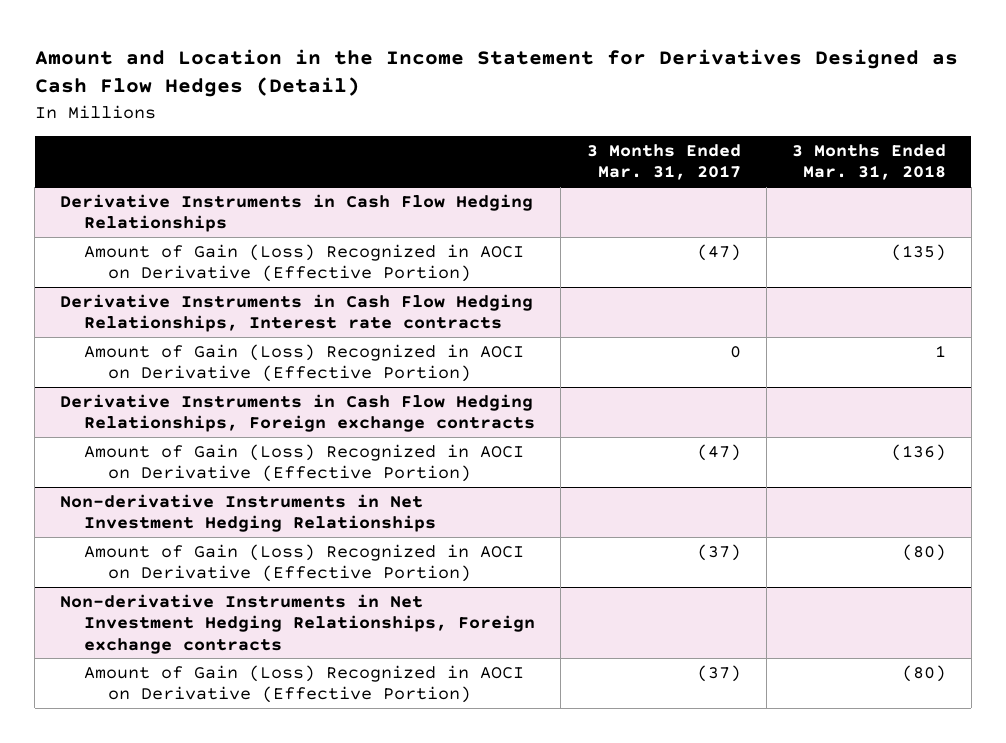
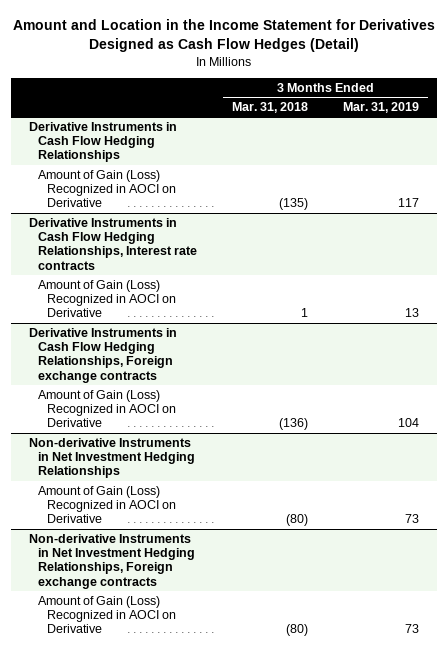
[586,143,741,181] 3 Months Ended Mar. 31, 2017 -> none
none -> [343,102,420,114] Mar. 31, 2019
[84,243,525,283] Amount of Gain (Loss) Recognized in AOCI on Derivative (Effective Portion) -> [37,169,176,208] Amount of Gain (Loss) Recognized in AOCI on Derivative
[84,343,525,383] Amount of Gain (Loss) Recognized in AOCI on Derivative (Effective Portion) -> [37,279,176,318] Amount of Gain (Loss) Recognized in AOCI on Derivative
[84,443,525,483] Amount of Gain (Loss) Recognized in AOCI on Derivative (Effective Portion) -> [37,389,176,428] Amount of Gain (Loss) Recognized in AOCI on Derivative
[84,543,525,583] Amount of Gain (Loss) Recognized in AOCI on Derivative (Effective Portion) -> [37,485,176,524] Amount of Gain (Loss) Recognized in AOCI on Derivative
[84,664,525,704] Amount of Gain (Loss) Recognized in AOCI on Derivative (Effective Portion) -> [37,595,176,634] Amount of Gain (Loss) Recognized in AOCI on Derivative

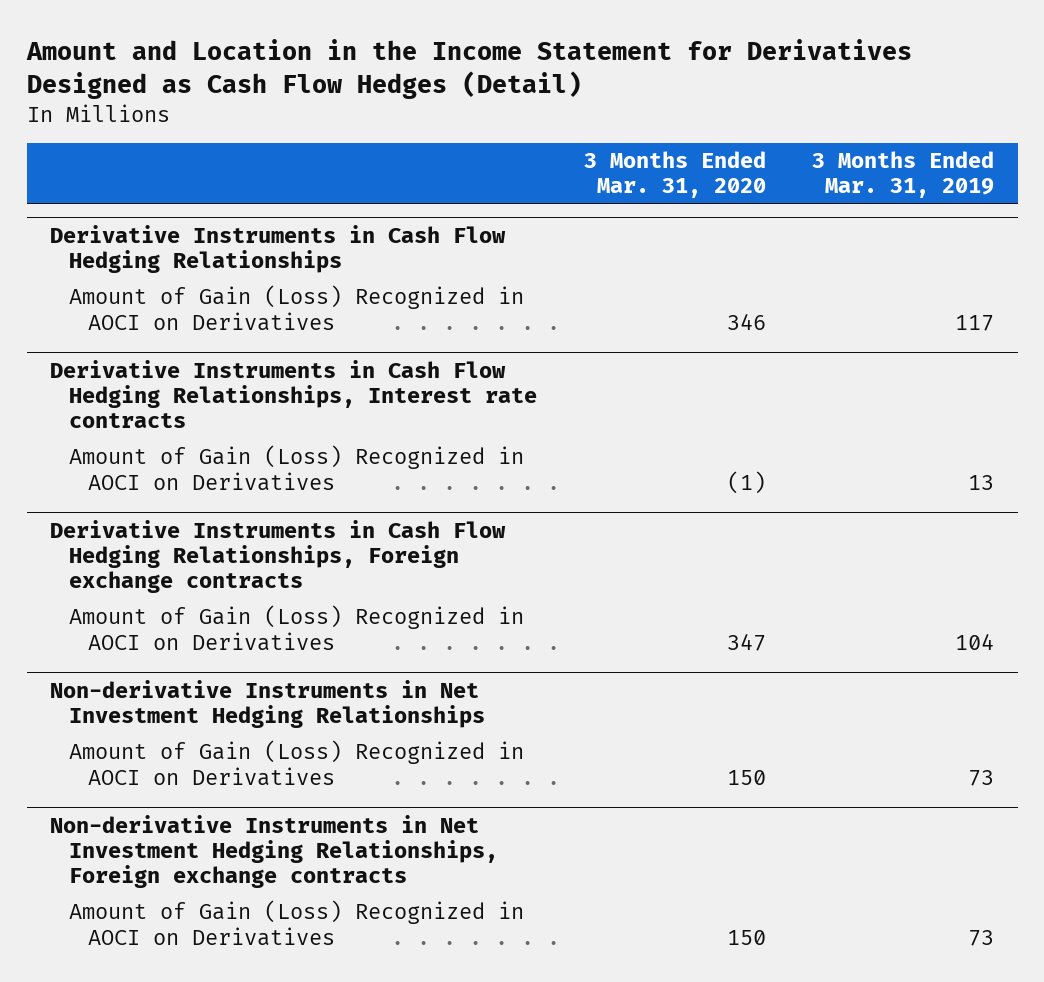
[232,102,309,114] Mar. 31, 2018 -> none
none -> [583,151,766,199] 3 Months Ended Mar. 31, 2020
[37,169,176,208] Amount of Gain (Loss) Recognized in AOCI on Derivative -> [68,285,524,331] Amount of Gain (Loss) Recognized in AOCI on Derivatives
[37,279,176,318] Amount of Gain (Loss) Recognized in AOCI on Derivative -> [68,445,524,491] Amount of Gain (Loss) Recognized in AOCI on Derivatives
[37,389,176,428] Amount of Gain (Loss) Recognized in AOCI on Derivative -> [68,605,524,651] Amount of Gain (Loss) Recognized in AOCI on Derivatives
[37,485,176,524] Amount of Gain (Loss) Recognized in AOCI on Derivative -> [68,740,524,786] Amount of Gain (Loss) Recognized in AOCI on Derivatives
[37,595,176,634] Amount of Gain (Loss) Recognized in AOCI on Derivative -> [68,900,524,946] Amount of Gain (Loss) Recognized in AOCI on Derivatives

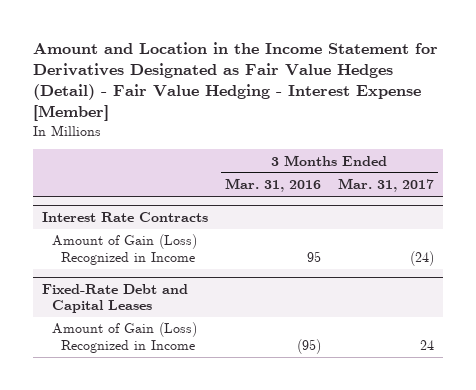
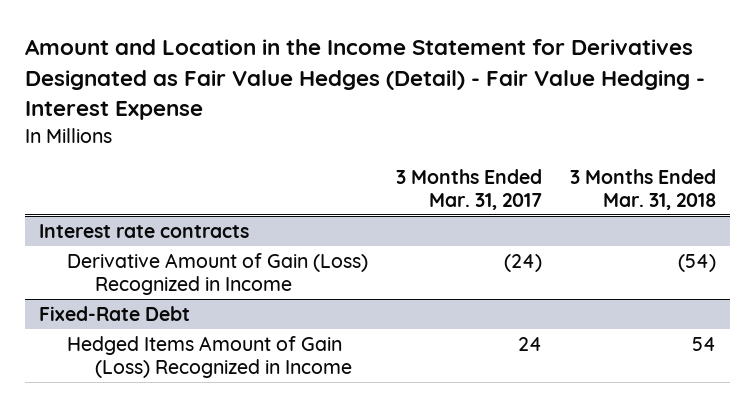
[33,42,439,122] Amount and Location in the Income Statement for Derivatives Designated as Fair Value Hedges (Detail) - Fair Value Hedging - Interest Expense [Member] -> [24,39,705,121] Amount and Location in the Income Statement for Derivatives Designated as Fair Value Hedges (Detail) - Fair Value Hedging - Interest Expense
[224,178,321,193] Mar. 31, 2016 -> none
none -> [569,169,716,211] 3 Months Ended Mar. 31, 2018
[41,211,208,222] Interest Rate Contracts -> [38,223,249,238] Interest rate contracts
[51,234,197,265] Amount of Gain (Loss) Recognized in Income -> [66,252,368,295] Derivative Amount of Gain (Loss) Recognized in Income
[41,283,188,314] Fixed-Rate Debt and Capital Leases -> [38,305,190,321] Fixed-Rate Debt
[51,322,197,353] Amount of Gain (Loss) Recognized in Income -> [66,335,352,378] Hedged Items Amount of Gain (Loss) Recognized in Income

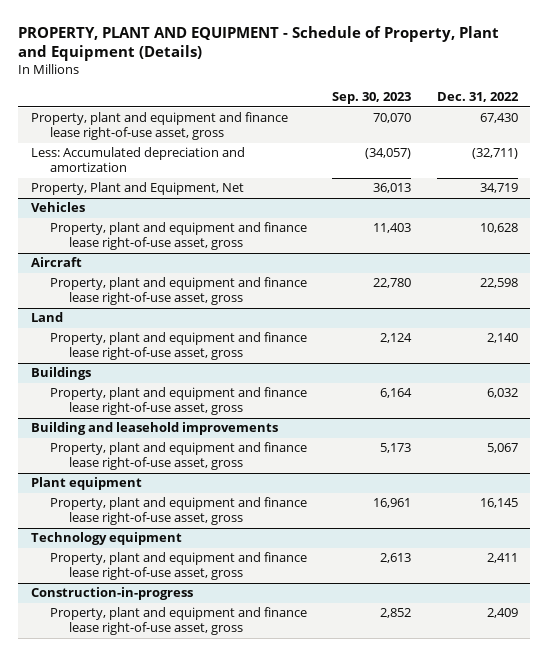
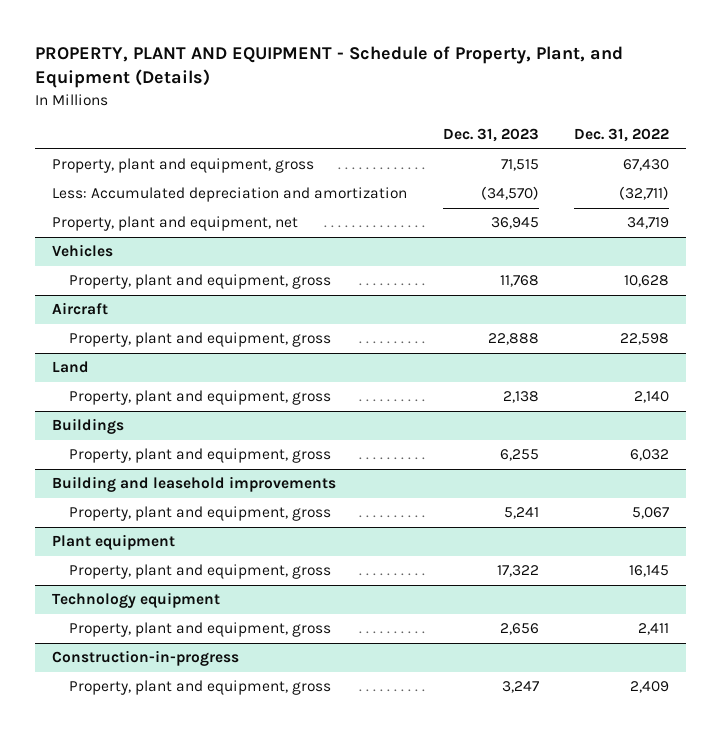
[18,25,500,62] PROPERTY, PLANT AND EQUIPMENT - Schedule of Property, Plant and Equipment (Details) -> [34,46,623,89] PROPERTY, PLANT AND EQUIPMENT - Schedule of Property, Plant, and Equipment (Details)
[332,92,412,105] Sep. 30, 2023 -> none
none -> [442,128,539,143] Dec. 31, 2023
[30,112,288,141] Property, plant and equipment and finance lease right-of-use asset, gross -> [52,158,315,174] Property, plant and equipment, gross
[30,182,244,196] Property, Plant and Equipment, Net -> [52,216,299,232] Property, plant and equipment, net
[49,222,307,251] Property, plant and equipment and finance lease right-of-use asset, gross -> [68,274,331,290] Property, plant and equipment, gross
[49,277,307,306] Property, plant and equipment and finance lease right-of-use asset, gross -> [68,332,331,348] Property, plant and equipment, gross
[49,332,307,361] Property, plant and equipment and finance lease right-of-use asset, gross -> [68,390,331,406] Property, plant and equipment, gross
[49,387,307,416] Property, plant and equipment and finance lease right-of-use asset, gross -> [68,448,331,464] Property, plant and equipment, gross
[49,442,307,471] Property, plant and equipment and finance lease right-of-use asset, gross -> [68,506,331,522] Property, plant and equipment, gross
[49,497,307,526] Property, plant and equipment and finance lease right-of-use asset, gross -> [68,564,331,580] Property, plant and equipment, gross
[49,552,307,581] Property, plant and equipment and finance lease right-of-use asset, gross -> [68,622,331,638] Property, plant and equipment, gross
[49,607,307,636] Property, plant and equipment and finance lease right-of-use asset, gross -> [68,680,331,696] Property, plant and equipment, gross

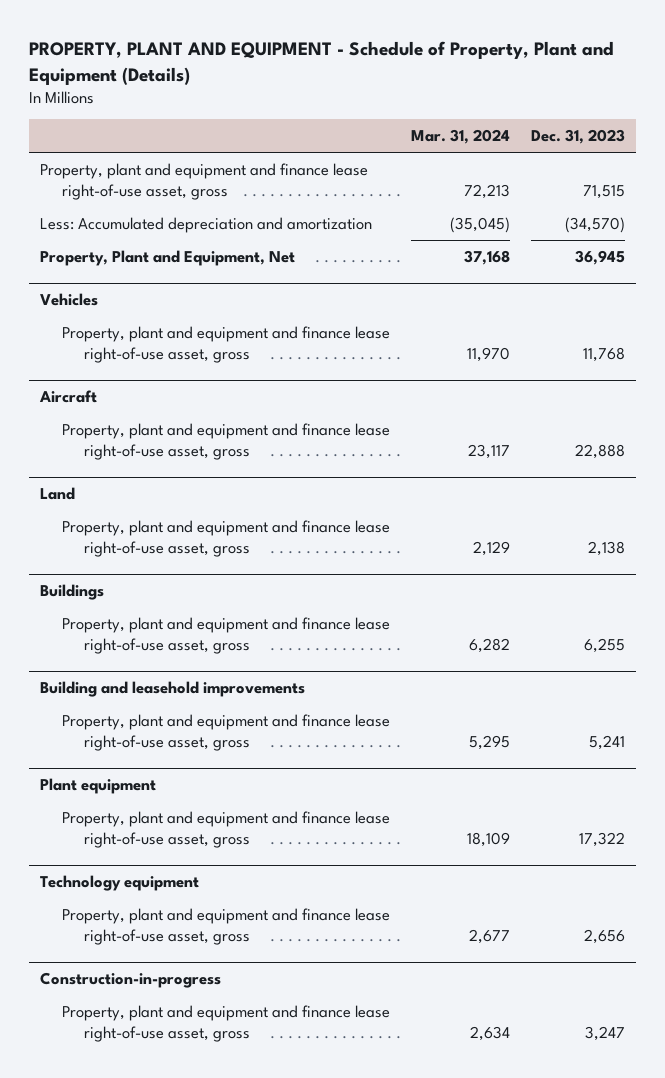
[34,46,623,89] PROPERTY, PLANT AND EQUIPMENT - Schedule of Property, Plant, and Equipment (Details) -> [29,41,615,85] PROPERTY, PLANT AND EQUIPMENT - Schedule of Property, Plant and Equipment (Details)
[573,128,669,143] Dec. 31, 2022 -> none
none -> [411,129,511,145] Mar. 31, 2024
[52,158,315,174] Property, plant and equipment, gross -> [40,162,369,200] Property, plant and equipment and finance lease right-of-use asset, gross
[52,216,299,232] Property, plant and equipment, net -> [40,249,296,266] Property, Plant and Equipment, Net
[68,274,331,290] Property, plant and equipment, gross -> [61,325,390,363] Property, plant and equipment and finance lease right-of-use asset, gross
[68,332,331,348] Property, plant and equipment, gross -> [61,422,390,460] Property, plant and equipment and finance lease right-of-use asset, gross
[68,390,331,406] Property, plant and equipment, gross -> [61,519,390,557] Property, plant and equipment and finance lease right-of-use asset, gross
[68,448,331,464] Property, plant and equipment, gross -> [61,616,390,654] Property, plant and equipment and finance lease right-of-use asset, gross
[68,506,331,522] Property, plant and equipment, gross -> [61,713,390,751] Property, plant and equipment and finance lease right-of-use asset, gross
[68,564,331,580] Property, plant and equipment, gross -> [61,810,390,848] Property, plant and equipment and finance lease right-of-use asset, gross
[68,622,331,638] Property, plant and equipment, gross -> [61,907,390,945] Property, plant and equipment and finance lease right-of-use asset, gross
[68,680,331,696] Property, plant and equipment, gross -> [61,1004,390,1042] Property, plant and equipment and finance lease right-of-use asset, gross

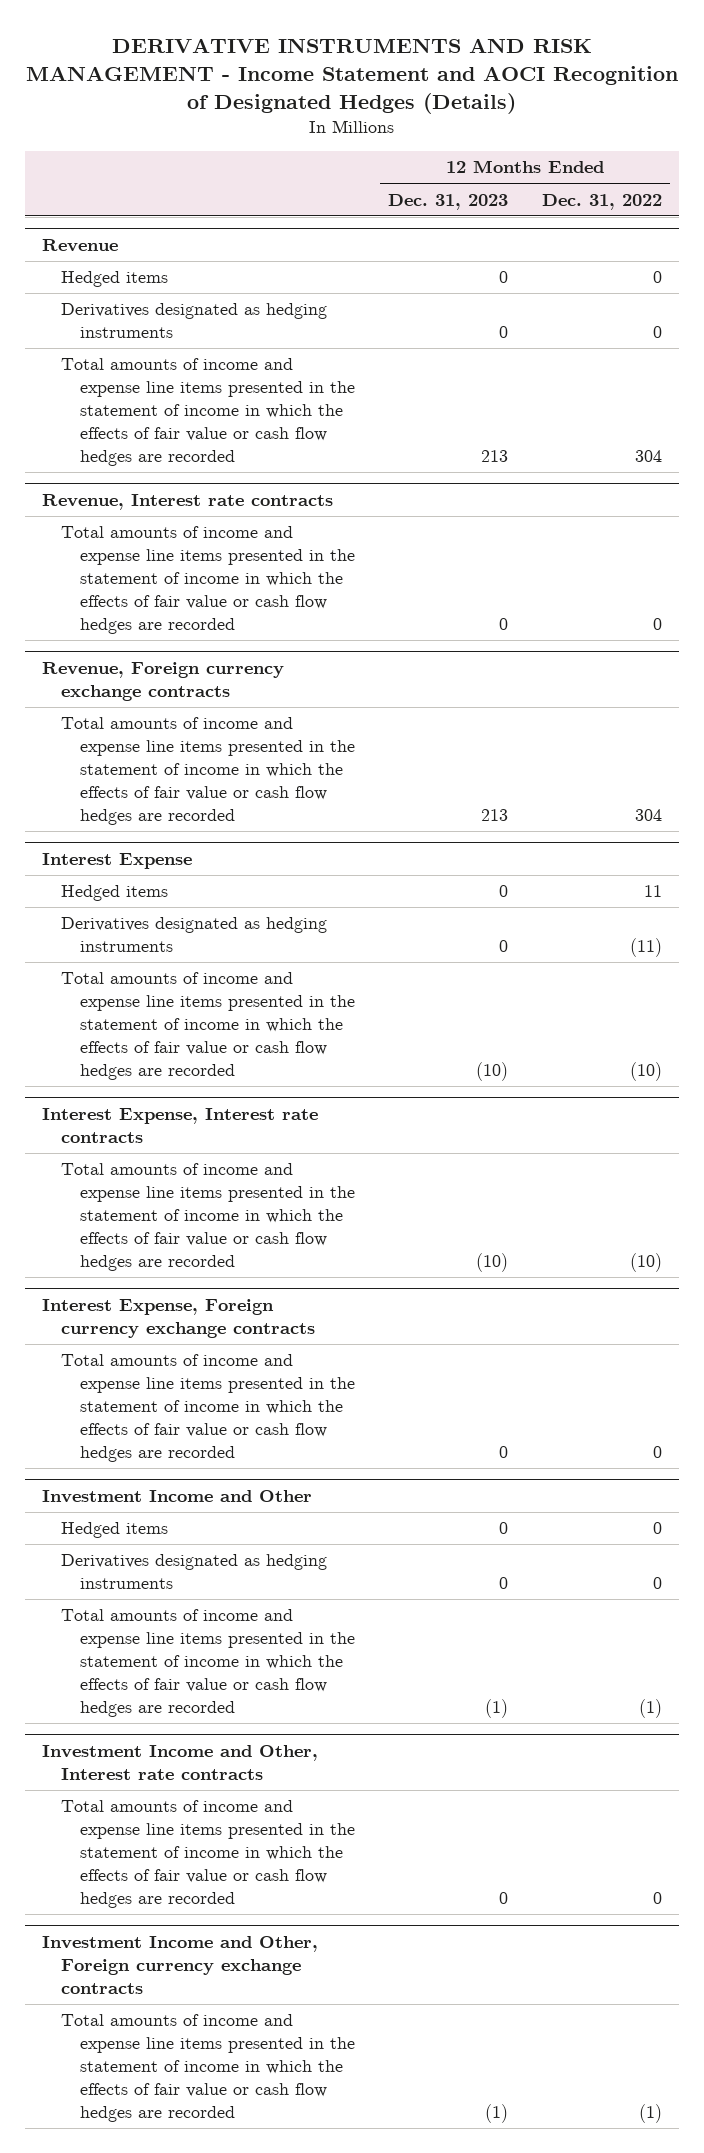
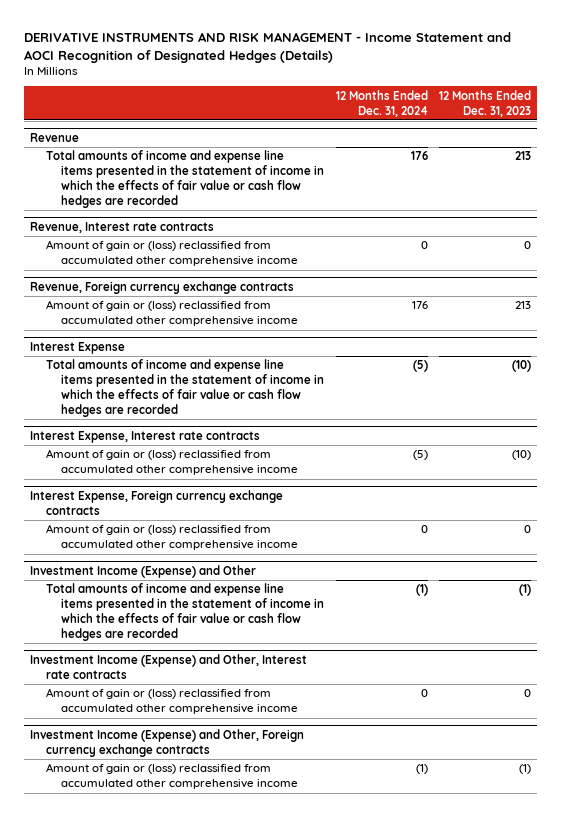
[541,193,662,210] Dec. 31, 2022 -> none
none -> [335,89,428,117] 12 Months Ended Dec. 31, 2024
[60,271,168,288] Hedged items -> none
[60,303,327,339] Derivatives designated as hedging instruments -> none
[60,526,355,634] Total amounts of income and expense line items presented in the statement of income in which the effects of fair value or cash flow hedges are recorded -> [45,240,299,267] Amount of gain or (loss) reclassified from accumulated other comprehensive income
[60,717,355,825] Total amounts of income and expense line items presented in the statement of income in which the effects of fair value or cash flow hedges are recorded -> [45,300,299,327] Amount of gain or (loss) reclassified from accumulated other comprehensive income
[60,885,168,902] Hedged items -> none
[60,917,327,953] Derivatives designated as hedging instruments -> none
[60,1163,355,1271] Total amounts of income and expense line items presented in the statement of income in which the effects of fair value or cash flow hedges are recorded -> [45,449,299,476] Amount of gain or (loss) reclassified from accumulated other comprehensive income
[60,1522,168,1539] Hedged items -> none
[60,1554,327,1590] Derivatives designated as hedging instruments -> none
[60,1609,355,1717] Total amounts of income and expense line items presented in the statement of income in which the effects of fair value or cash flow hedges are recorded -> none
[42,1744,319,1780] Investment Income and Other, Interest rate contracts -> none
[60,1800,355,1908] Total amounts of income and expense line items presented in the statement of income in which the effects of fair value or cash flow hedges are recorded -> none
[42,1935,319,1994] Investment Income and Other, Foreign currency exchange contracts -> none
[60,1354,355,1462] Total amounts of income and expense line items presented in the statement of income in which the effects of fair value or cash flow hedges are recorded -> [45,524,299,551] Amount of gain or (loss) reclassified from accumulated other comprehensive income
[42,1489,313,1503] Investment Income and Other -> [29,564,256,578] Investment Income (Expense) and Other
none -> [29,653,307,679] Investment Income (Expense) and Other, Interest rate contracts
none -> [45,688,299,715] Amount of gain or (loss) reclassified from accumulated other comprehensive income
none -> [29,728,304,757] Investment Income (Expense) and Other, Foreign currency exchange contracts
none -> [45,763,299,790] Amount of gain or (loss) reclassified from accumulated other comprehensive income

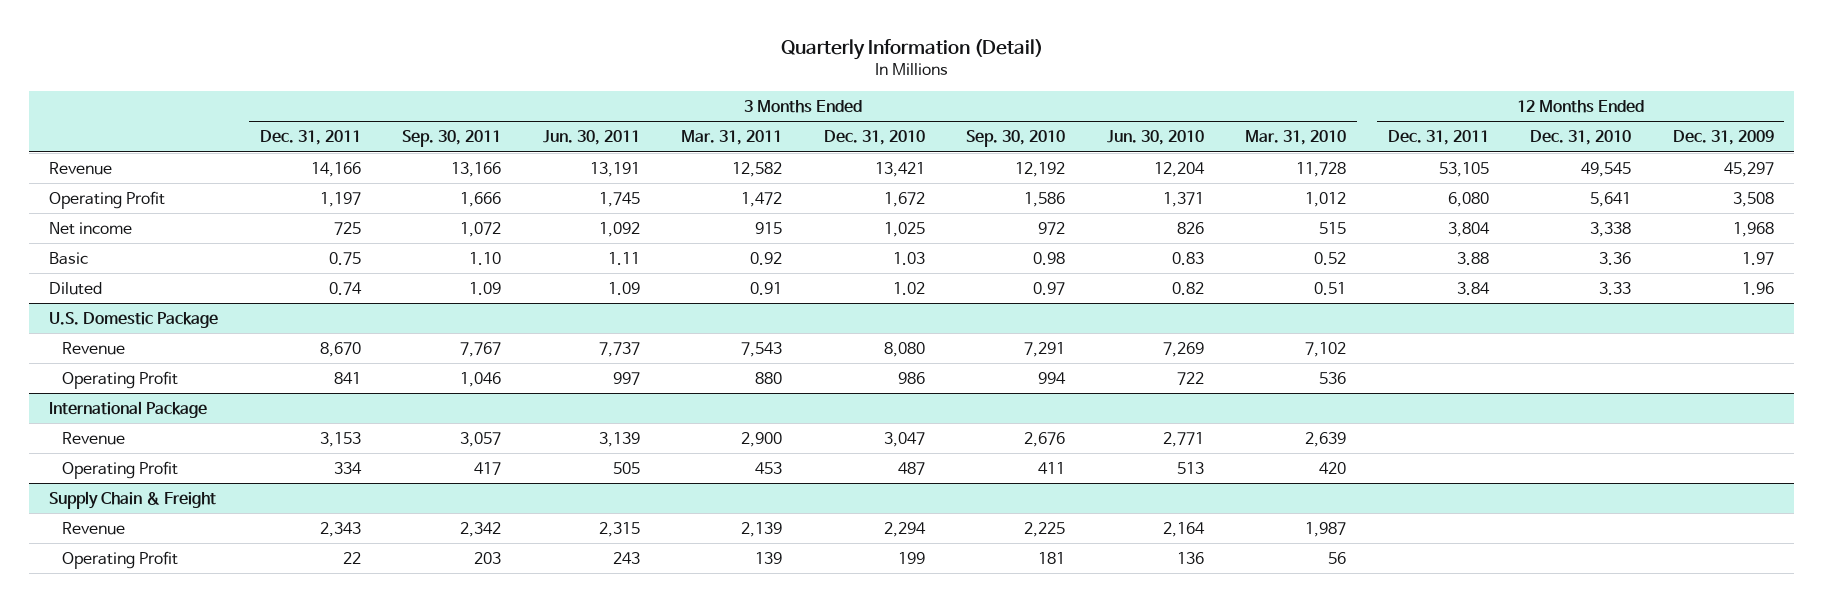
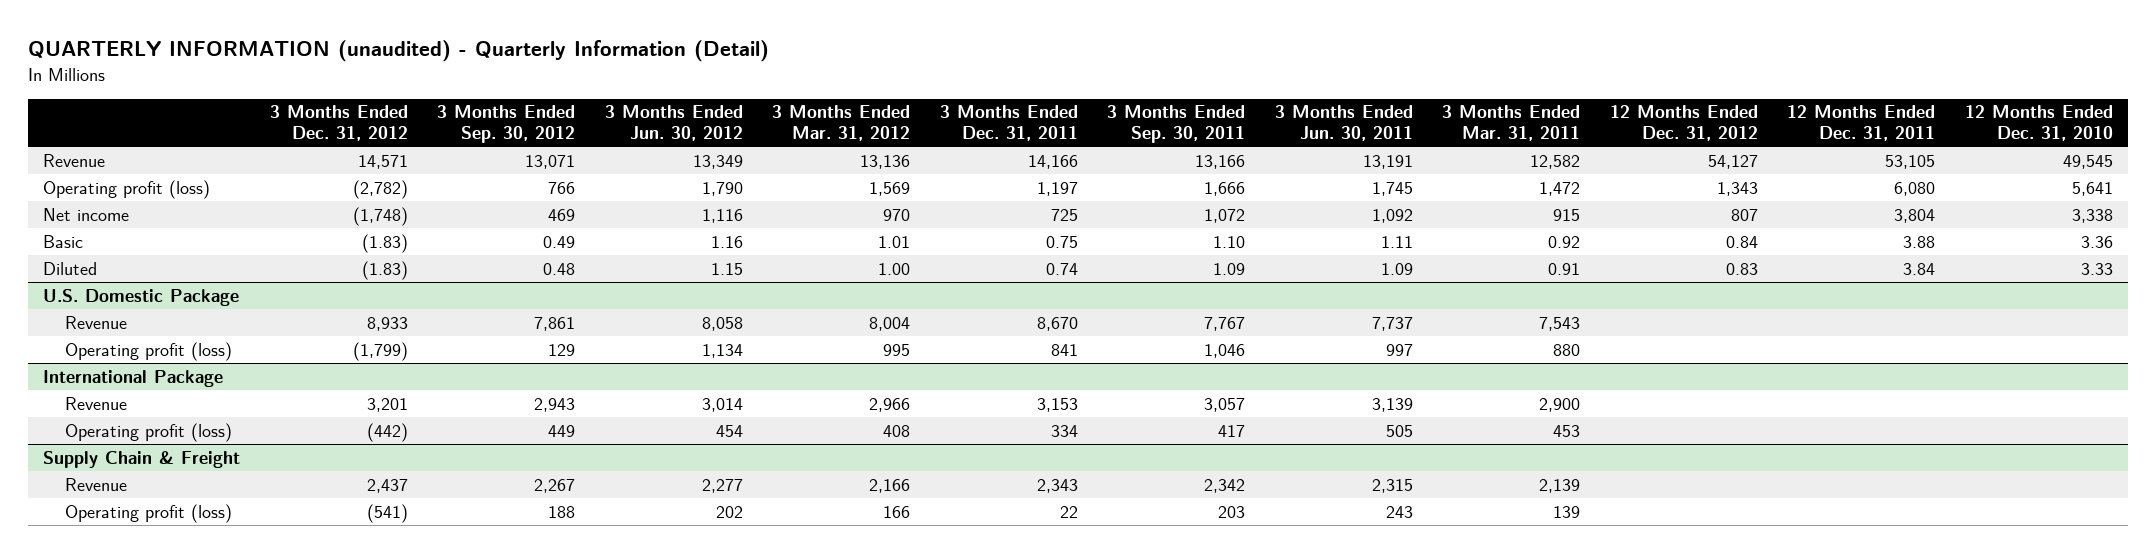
[780,38,1043,60] Quarterly Information (Detail) -> [28,40,770,63] QUARTERLY INFORMATION (unaudited) - Quarterly Information (Detail)
[823,130,925,146] Dec. 31, 2010 -> none
[966,130,1066,148] Sep. 30, 2010 -> none
[1106,130,1204,146] Jun. 30, 2010 -> none
[1245,130,1347,146] Mar. 31, 2010 -> none
[1672,130,1774,146] Dec. 31, 2009 -> none
none -> [269,105,408,142] 3 Months Ended Dec. 31, 2012
none -> [437,105,576,144] 3 Months Ended Sep. 30, 2012
none -> [604,105,743,142] 3 Months Ended Jun. 30, 2012
none -> [772,105,911,142] 3 Months Ended Mar. 31, 2012
none -> [1609,105,1758,142] 12 Months Ended Dec. 31, 2012
[49,190,166,209] Operating Profit -> [43,179,211,199] Operating profit (loss)
[62,370,179,389] Operating Profit -> [64,341,232,361] Operating profit (loss)
[62,460,179,479] Operating Profit -> [64,422,232,442] Operating profit (loss)
[62,550,179,569] Operating Profit -> [64,503,232,523] Operating profit (loss)

